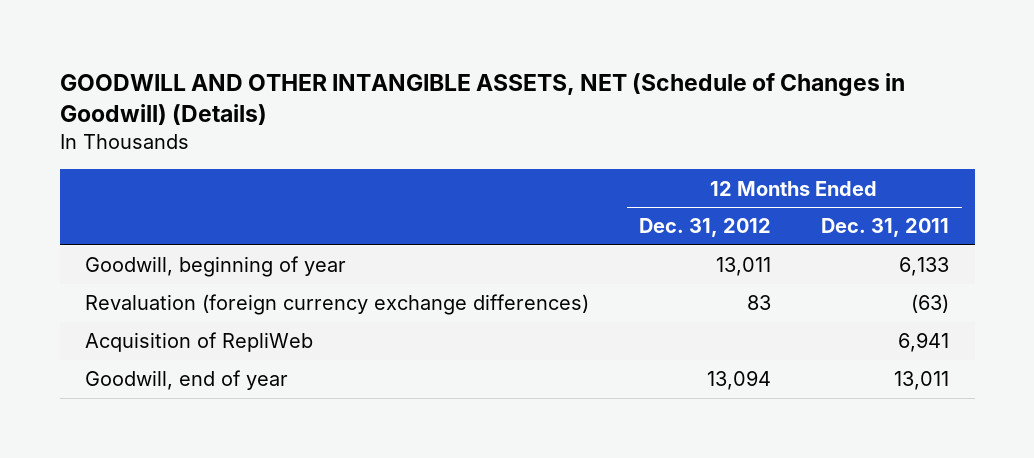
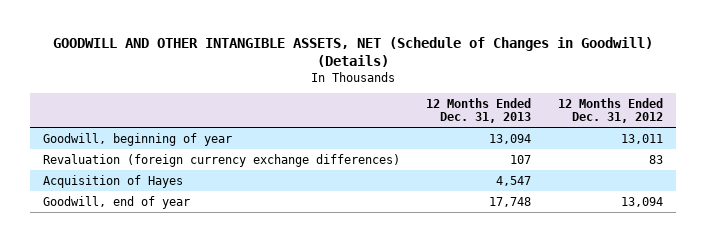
[821,218,950,238] Dec. 31, 2011 -> none
none -> [426,97,532,124] 12 Months Ended Dec. 31, 2013
[84,332,313,353] Acquisition of RepliWeb -> [43,174,184,188] Acquisition of Hayes

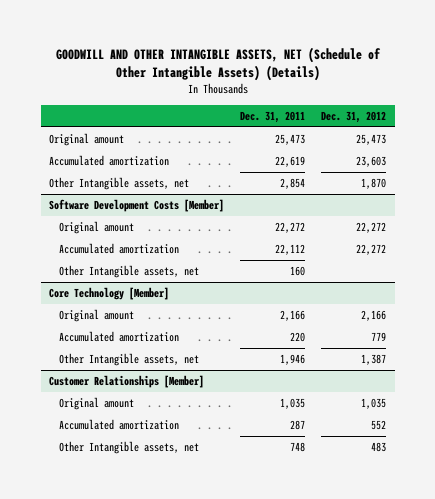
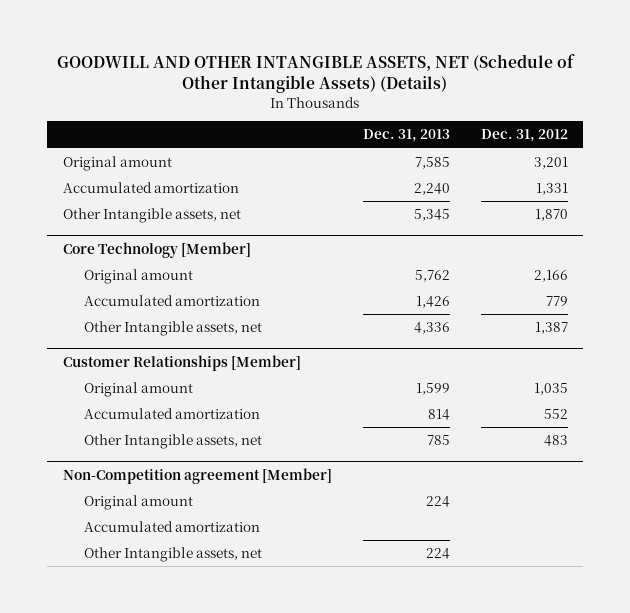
[240,110,306,123] Dec. 31, 2011 -> none
none -> [362,129,450,143] Dec. 31, 2013
[356,134,387,146] 25,473 -> [533,157,568,170] 3,201
[356,156,387,168] 23,603 -> [535,183,568,196] 1,331
[48,199,224,213] Software Development Costs [Member] -> none
[58,221,134,235] Original amount -> none
[58,243,179,255] Accumulated amortization -> none
[58,265,199,279] Other Intangible assets, net -> none
none -> [62,467,332,484] Non-Competition agreement [Member]
none -> [83,495,193,511] Original amount
none -> [83,521,260,533] Accumulated amortization
none -> [83,547,262,563] Other Intangible assets, net

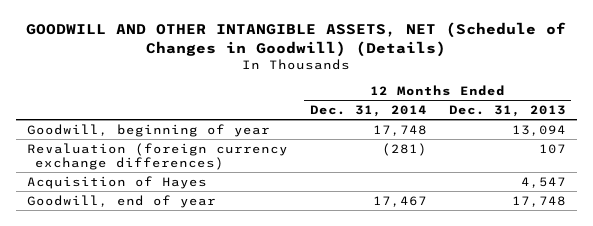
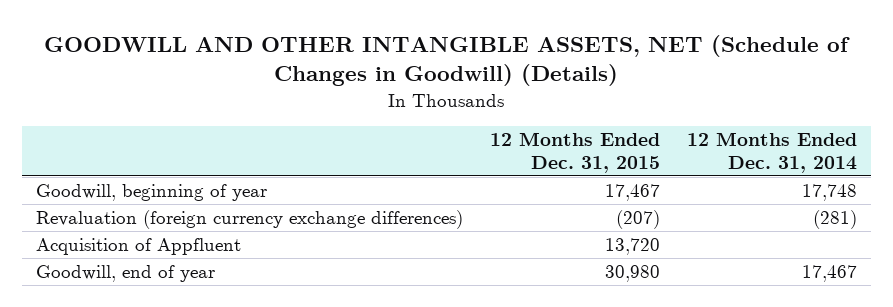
[448,104,566,117] Dec. 31, 2013 -> none
none -> [489,132,660,173] 12 Months Ended Dec. 31, 2015
[26,175,207,189] Acquisition of Hayes -> [35,238,241,256] Acquisition of Appfluent

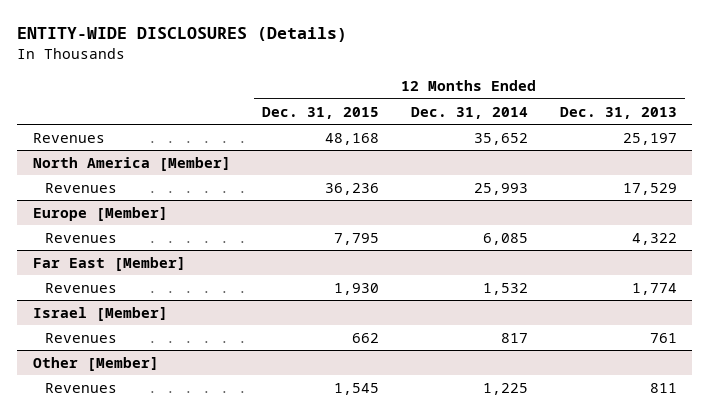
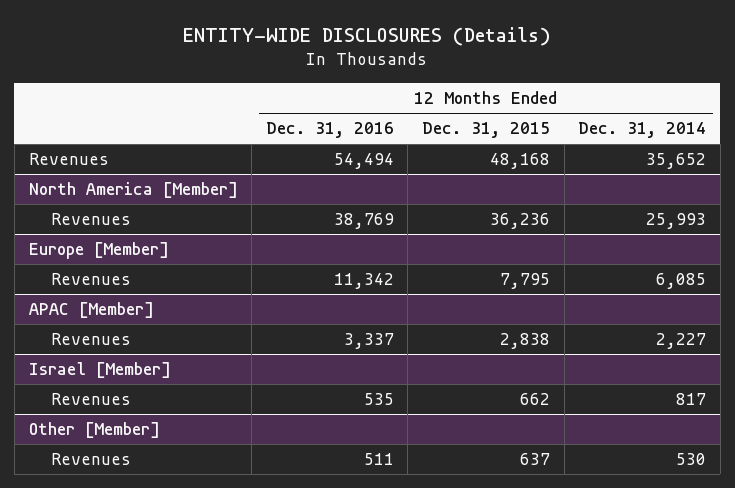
[559,106,677,119] Dec. 31, 2013 -> none
none -> [265,122,394,139] Dec. 31, 2016
[32,256,186,271] Far East [Member] -> [28,302,154,319] APAC [Member]
[334,282,380,295] 1,930 -> [499,333,550,350] 2,838
[482,282,528,295] 1,532 -> [656,333,707,350] 2,227
[334,382,380,395] 1,545 -> [519,453,550,466] 637
[482,382,528,395] 1,225 -> [676,453,707,466] 530

